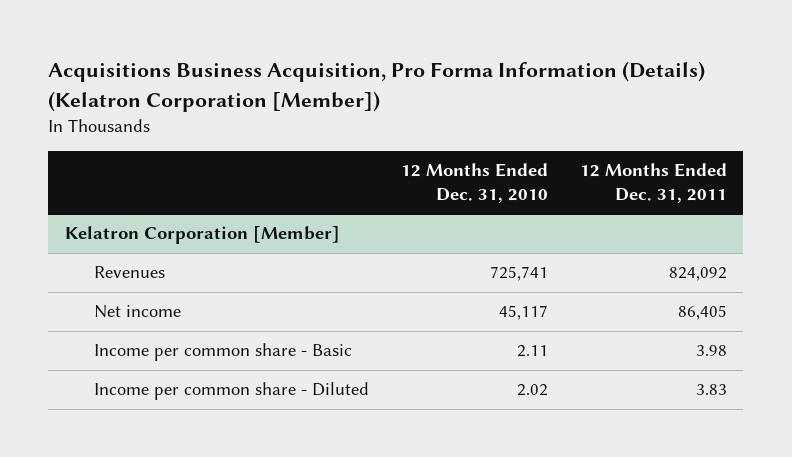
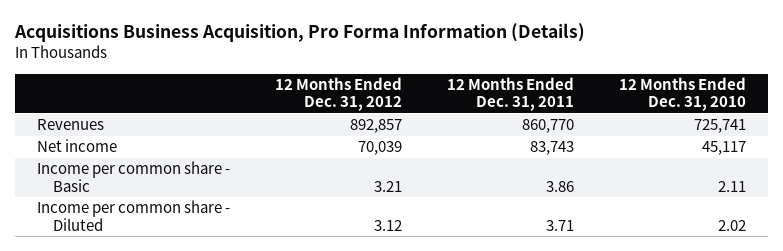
[48,61,706,112] Acquisitions Business Acquisition, Pro Forma Information (Details) (Kelatron Corporation [Member]) -> [13,23,585,43] Acquisitions Business Acquisition, Pro Forma Information (Details)
none -> [275,77,403,112] 12 Months Ended Dec. 31, 2012
[64,226,340,245] Kelatron Corporation [Member] -> none
[669,267,728,282] 824,092 -> [521,119,574,134] 860,770
[678,305,728,321] 86,405 -> [529,141,574,156] 83,743
[696,345,728,357] 3.98 -> [545,180,574,192] 3.86
[696,384,728,396] 3.83 -> [545,219,574,231] 3.71

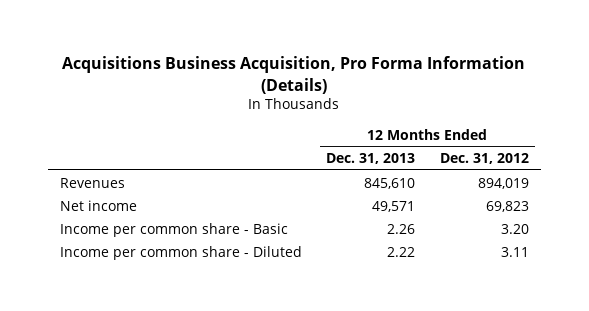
[446,77,574,112] 12 Months Ended Dec. 31, 2011 -> none
[618,77,746,112] 12 Months Ended Dec. 31, 2010 -> none
none -> [326,153,416,165] Dec. 31, 2013
[350,119,403,134] 892,857 -> [477,177,529,189] 894,019
[358,141,403,156] 70,039 -> [485,200,529,212] 69,823
[374,180,403,192] 3.21 -> [500,223,529,234] 3.20
[374,219,403,231] 3.12 -> [500,246,529,257] 3.11

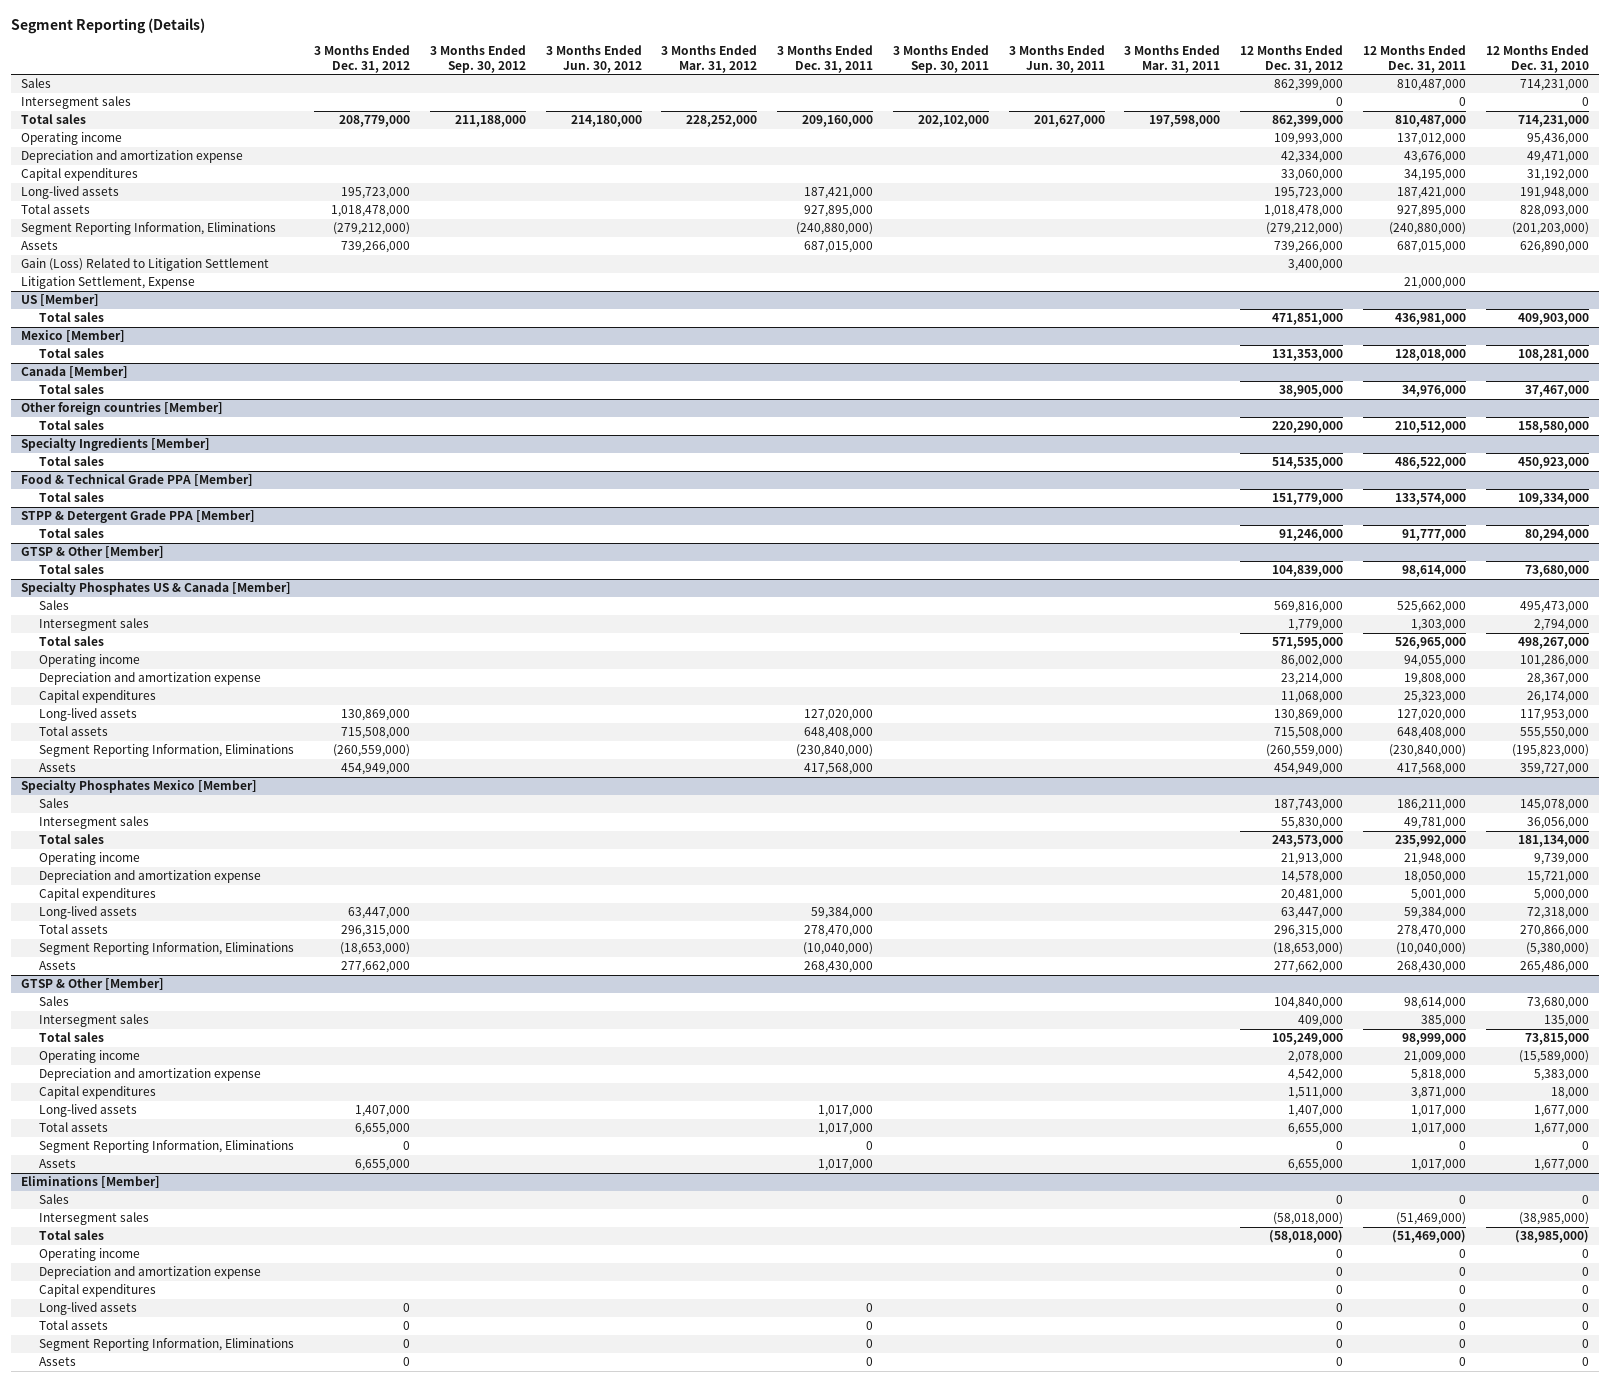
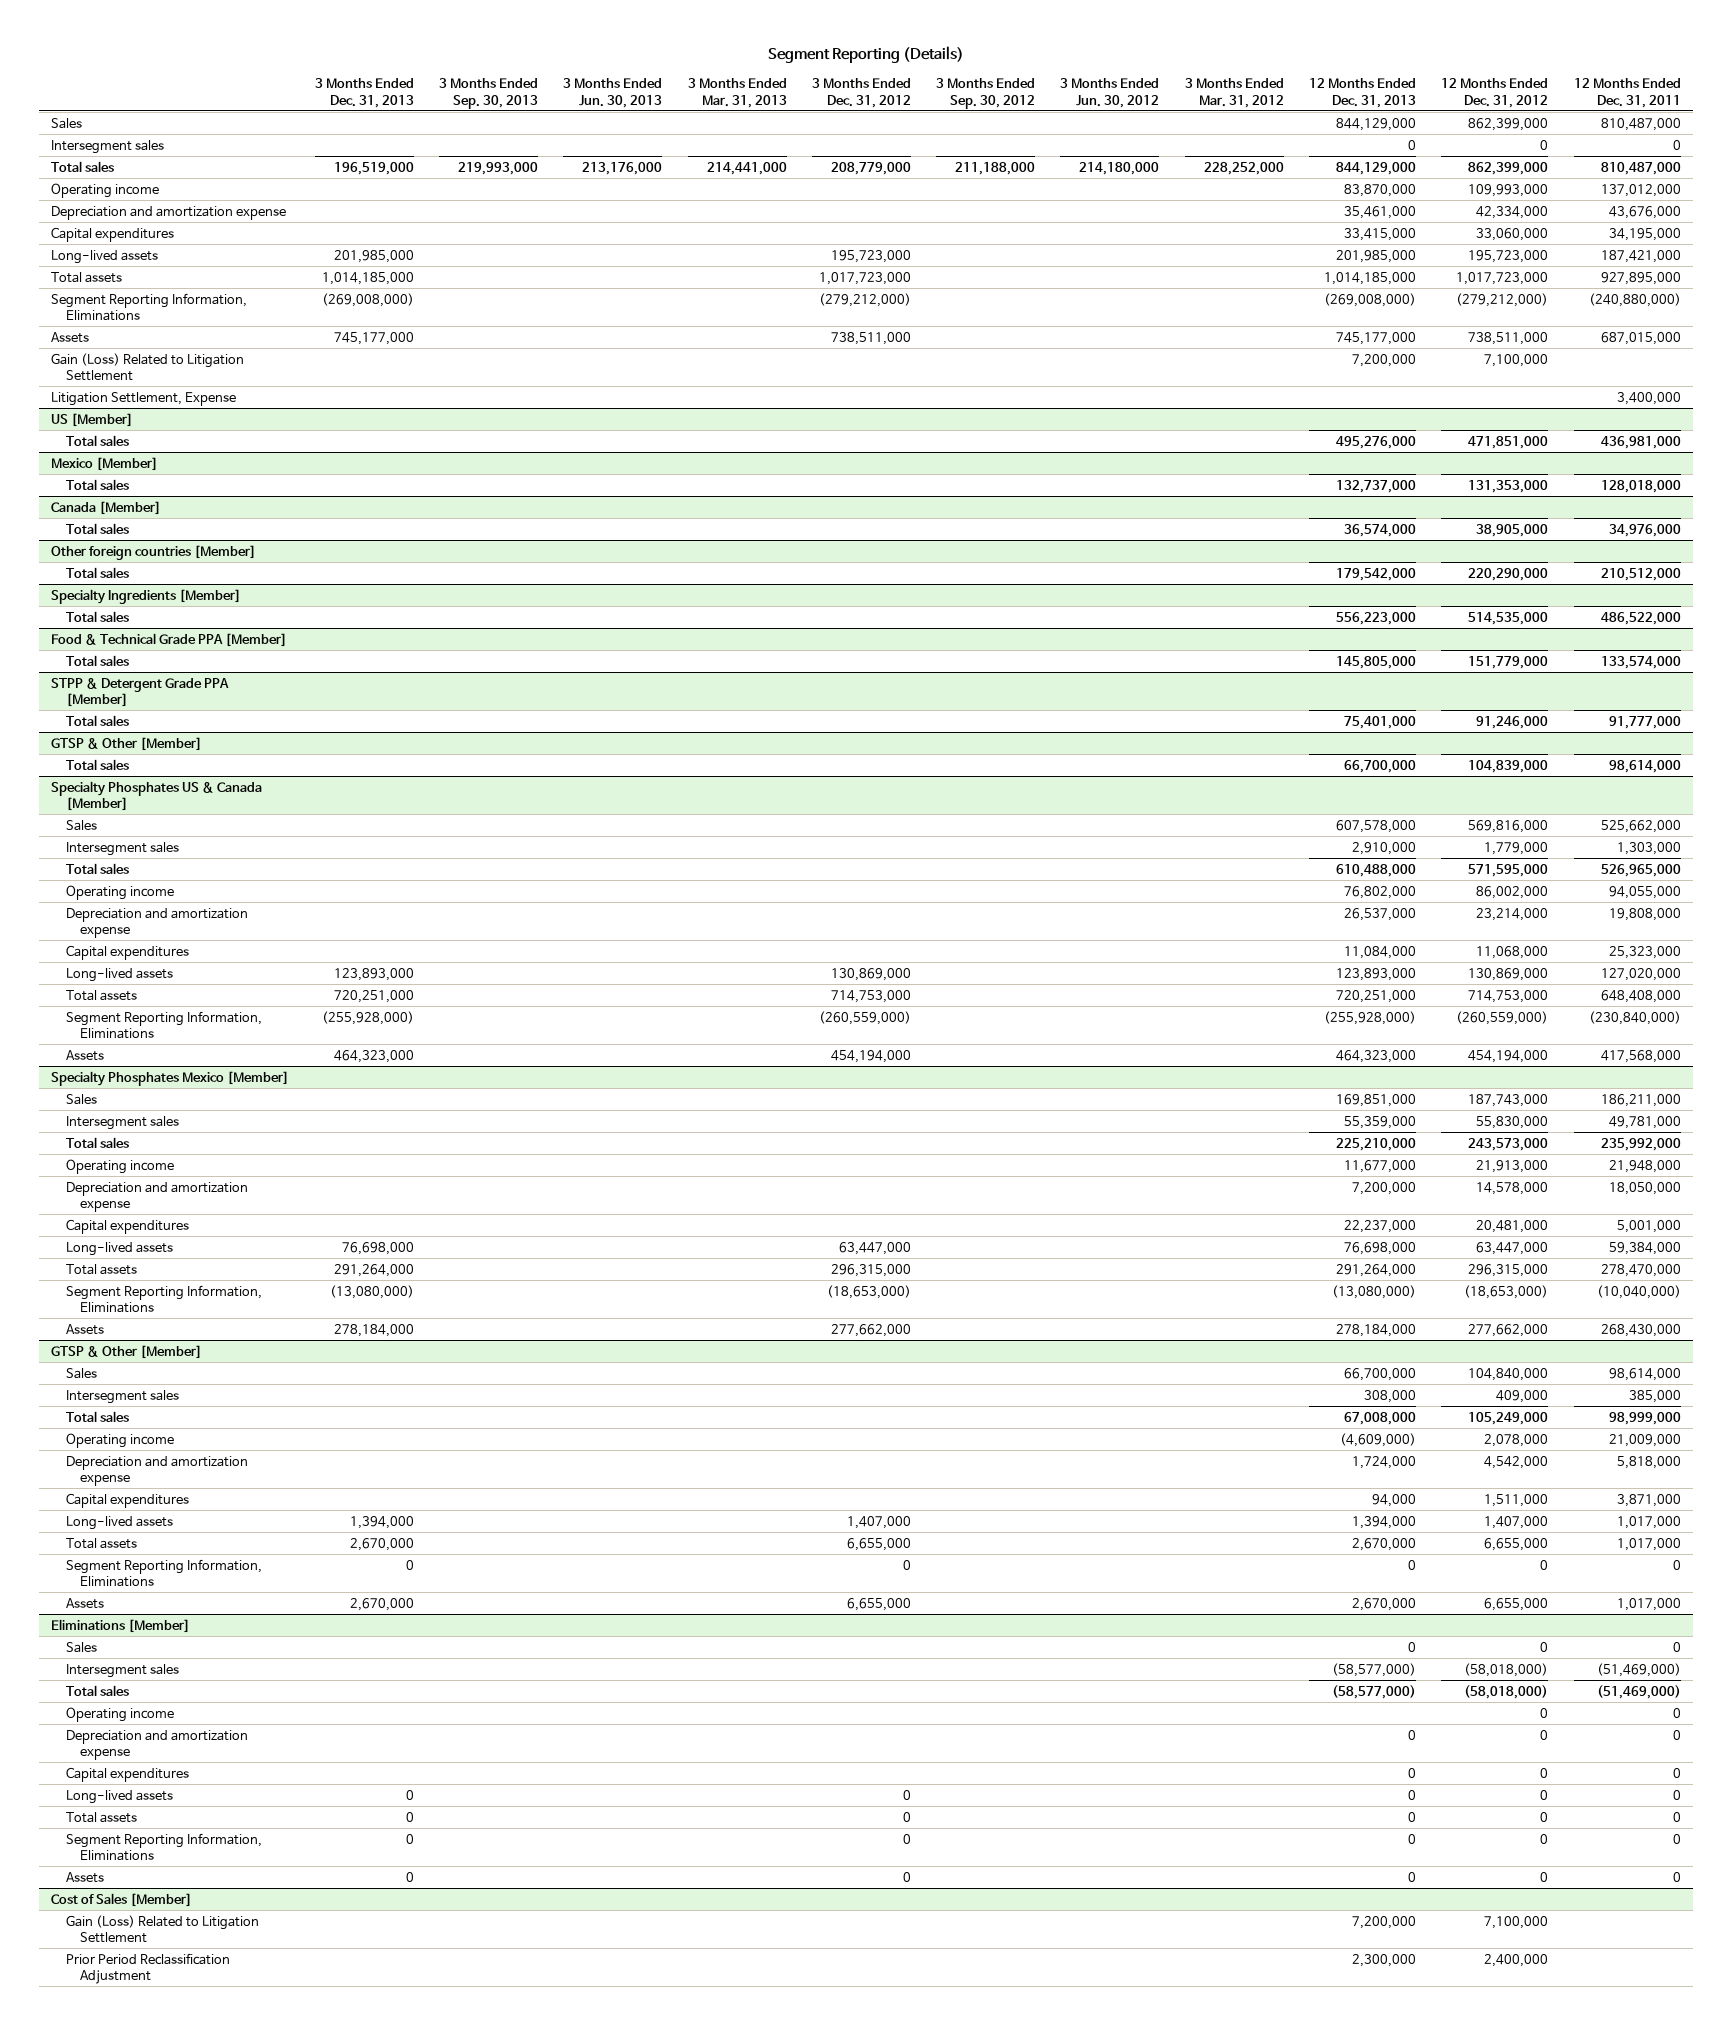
[777,45,874,73] 3 Months Ended Dec. 31, 2011 -> none
[892,45,989,73] 3 Months Ended Sep. 30, 2011 -> none
[1008,45,1105,73] 3 Months Ended Jun. 30, 2011 -> none
[1124,45,1221,73] 3 Months Ended Mar. 31, 2011 -> none
[1485,45,1589,73] 12 Months Ended Dec. 31, 2010 -> none
none -> [314,77,414,108] 3 Months Ended Dec. 31, 2013
none -> [439,77,539,109] 3 Months Ended Sep. 30, 2013
none -> [563,77,663,108] 3 Months Ended Jun. 30, 2013
none -> [687,77,787,108] 3 Months Ended Mar. 31, 2013
none -> [1309,77,1417,108] 12 Months Ended Dec. 31, 2013
[331,205,411,218] 1,018,478,000 -> [818,271,911,285] 1,017,723,000
[1264,205,1344,218] 1,018,478,000 -> [1456,271,1549,285] 1,017,723,000
[341,241,411,254] 739,266,000 -> [830,331,911,345] 738,511,000
[1274,241,1344,254] 739,266,000 -> [1468,331,1549,345] 738,511,000
[1288,259,1344,272] 3,400,000 -> [1484,353,1549,367] 7,100,000
[1404,277,1467,290] 21,000,000 -> [1616,391,1681,405] 3,400,000
[341,727,411,740] 715,508,000 -> [830,989,911,1003] 714,753,000
[1274,727,1344,740] 715,508,000 -> [1468,989,1549,1003] 714,753,000
[341,763,411,776] 454,949,000 -> [830,1049,911,1063] 454,194,000
[1274,763,1344,776] 454,949,000 -> [1468,1049,1549,1063] 454,194,000
none -> [51,1892,193,1907] Cost of Sales [Member]
none -> [65,1914,259,1944] Gain (Loss) Related to Litigation Settlement
none -> [65,1952,230,1985] Prior Period Reclassification Adjustment

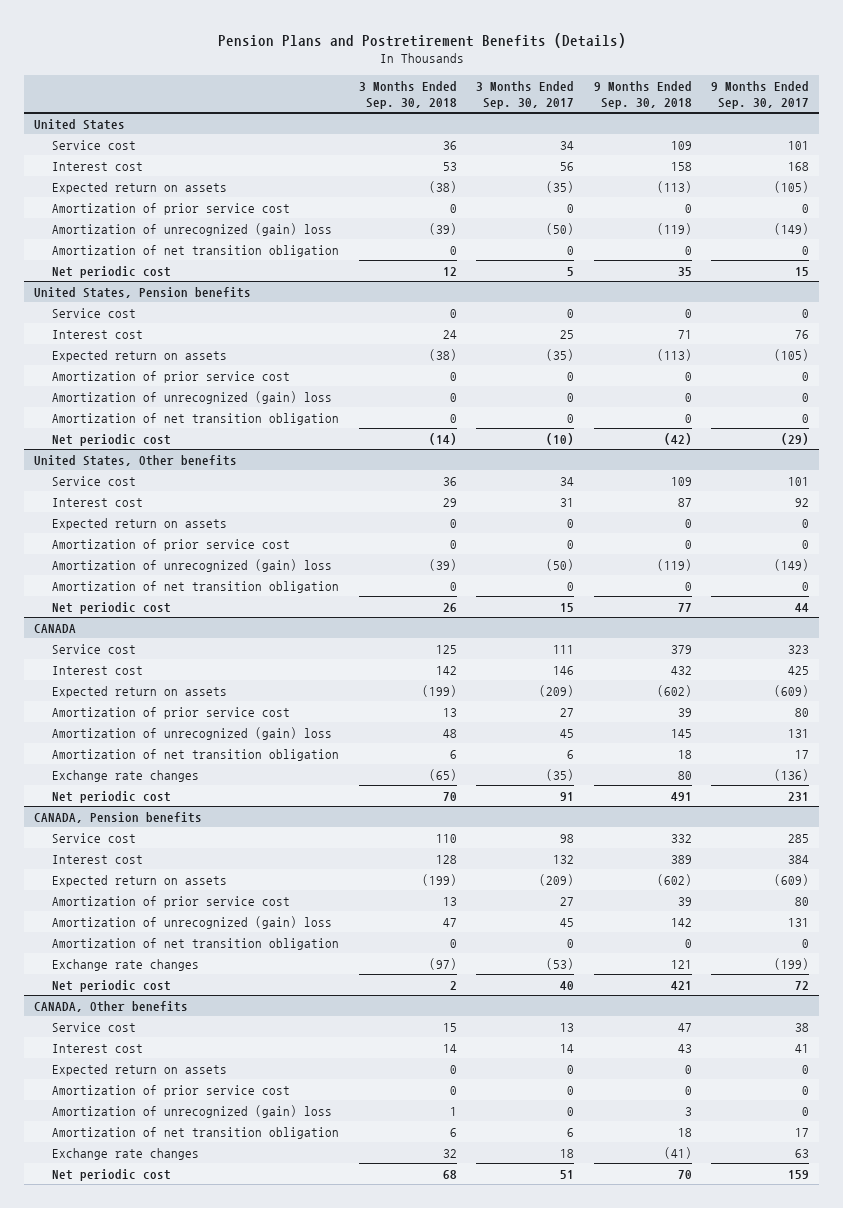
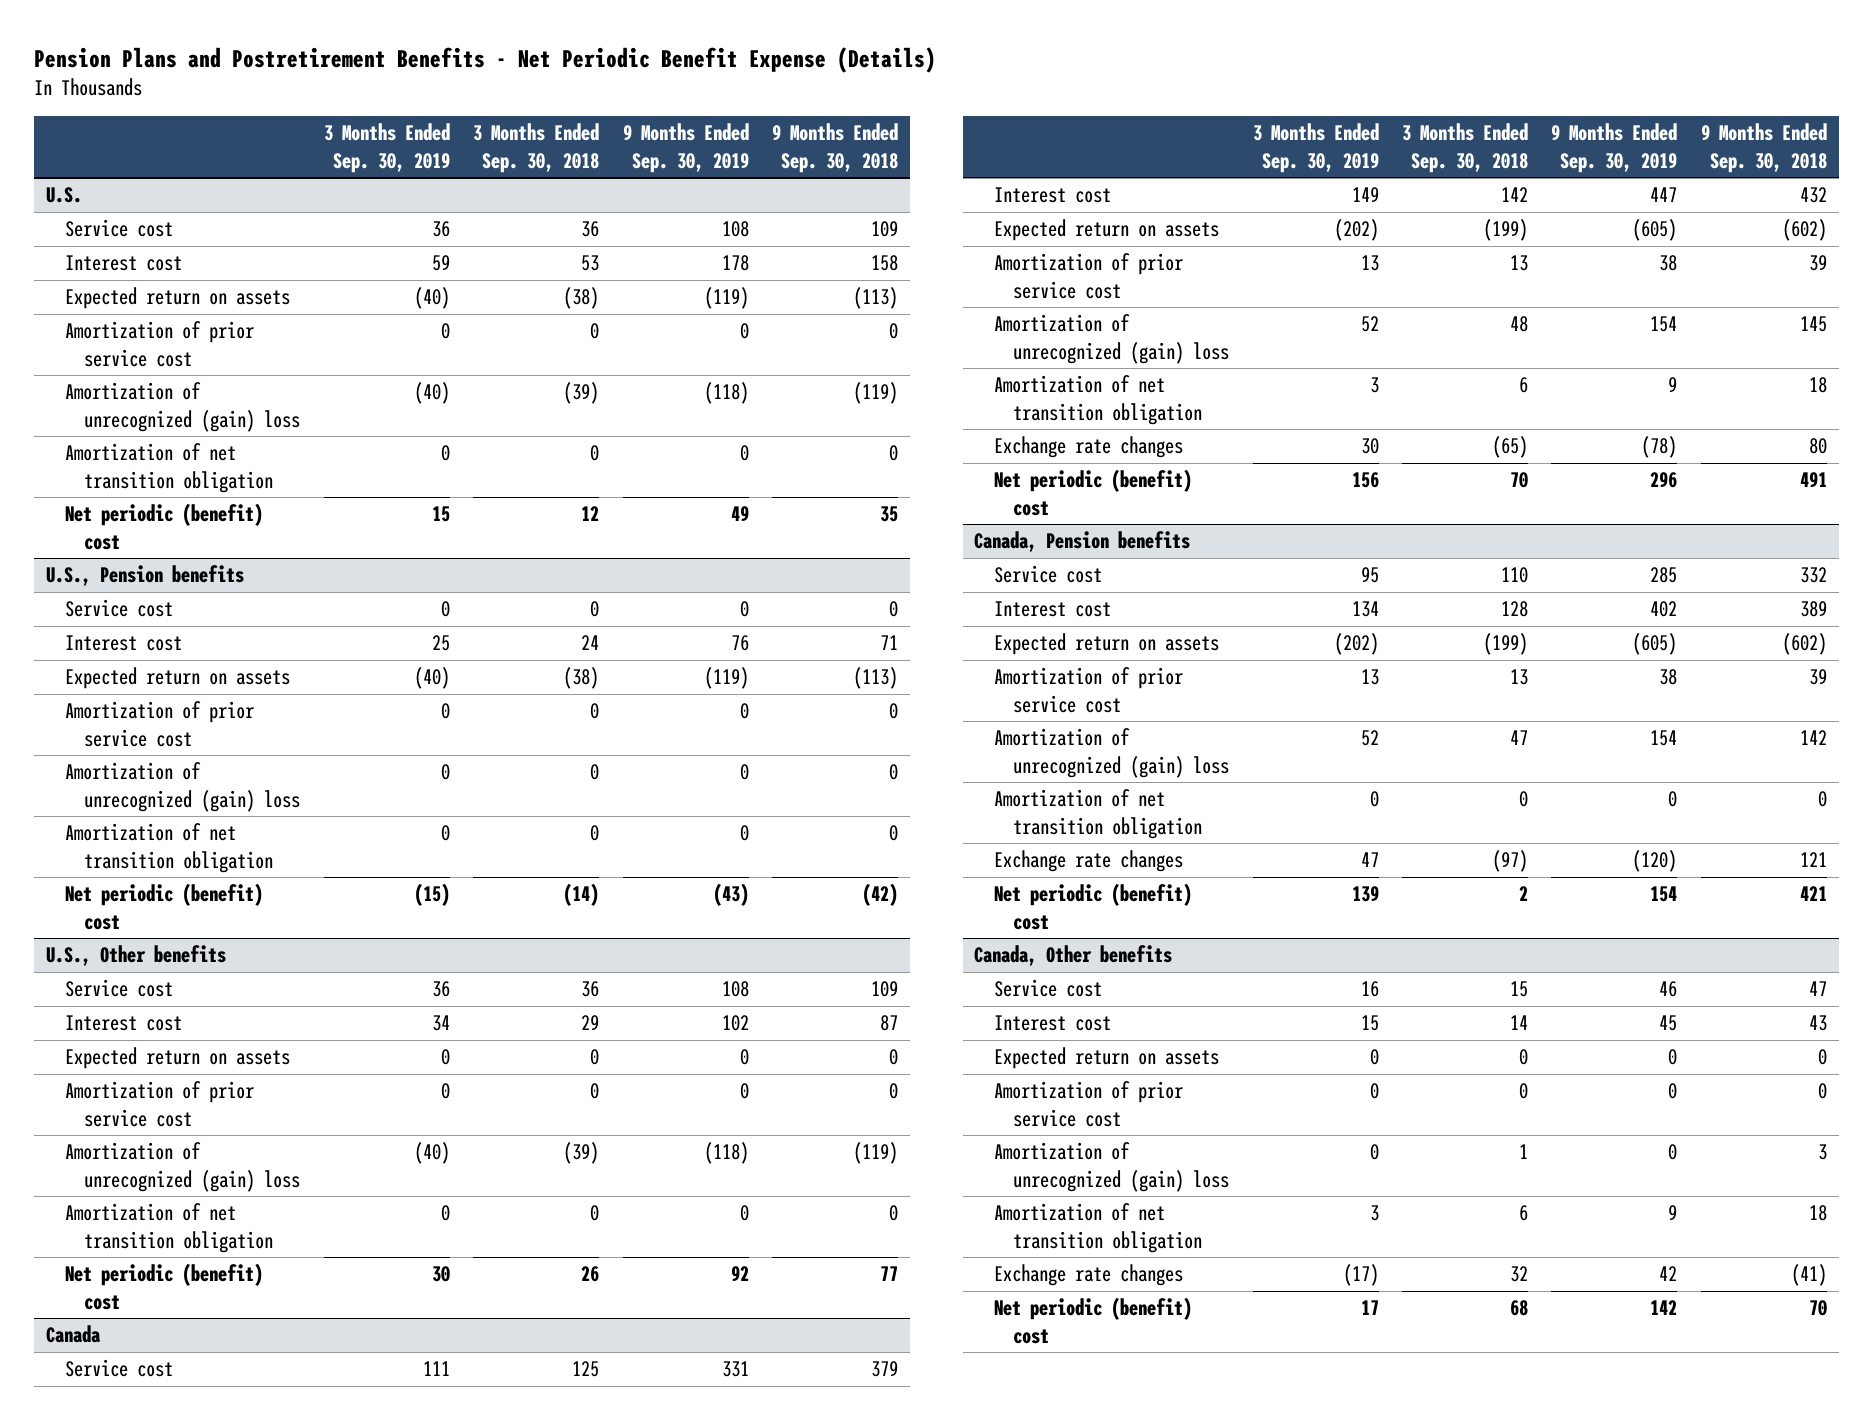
[217,32,626,48] Pension Plans and Postretirement Benefits (Details) -> [33,46,936,73] Pension Plans and Postretirement Benefits - Net Periodic Benefit Expense (Details)
[476,80,575,109] 3 Months Ended Sep. 30, 2017 -> none
[711,80,810,109] 9 Months Ended Sep. 30, 2017 -> none
none -> [323,123,450,173] 3 Months Ended Sep. 30, 2019
none -> [622,123,749,173] 9 Months Ended Sep. 30, 2019
[34,118,126,130] United States -> [45,187,82,204] U.S.
[34,286,252,298] United States, Pension benefits -> none
[52,265,172,278] Net periodic cost -> [65,503,264,550] Net periodic (benefit) cost
none -> [45,565,244,587] U.S., Pension benefits
[34,454,238,466] United States, Other benefits -> none
[52,433,172,446] Net periodic cost -> [65,883,264,930] Net periodic (benefit) cost
none -> [45,945,226,967] U.S., Other benefits
[52,601,172,614] Net periodic cost -> [65,1263,264,1310] Net periodic (benefit) cost
[34,623,77,633] CANADA -> [45,1325,101,1344] Canada
[52,790,172,803] Net periodic cost -> [993,469,1192,516] Net periodic (benefit) cost
[34,811,203,823] CANADA, Pension benefits -> [974,531,1191,553] Canada, Pension benefits
[52,979,172,992] Net periodic cost -> [993,883,1192,930] Net periodic (benefit) cost
[34,1000,189,1012] CANADA, Other benefits -> [974,945,1173,967] Canada, Other benefits
[52,1168,172,1181] Net periodic cost -> [993,1297,1192,1344] Net periodic (benefit) cost

